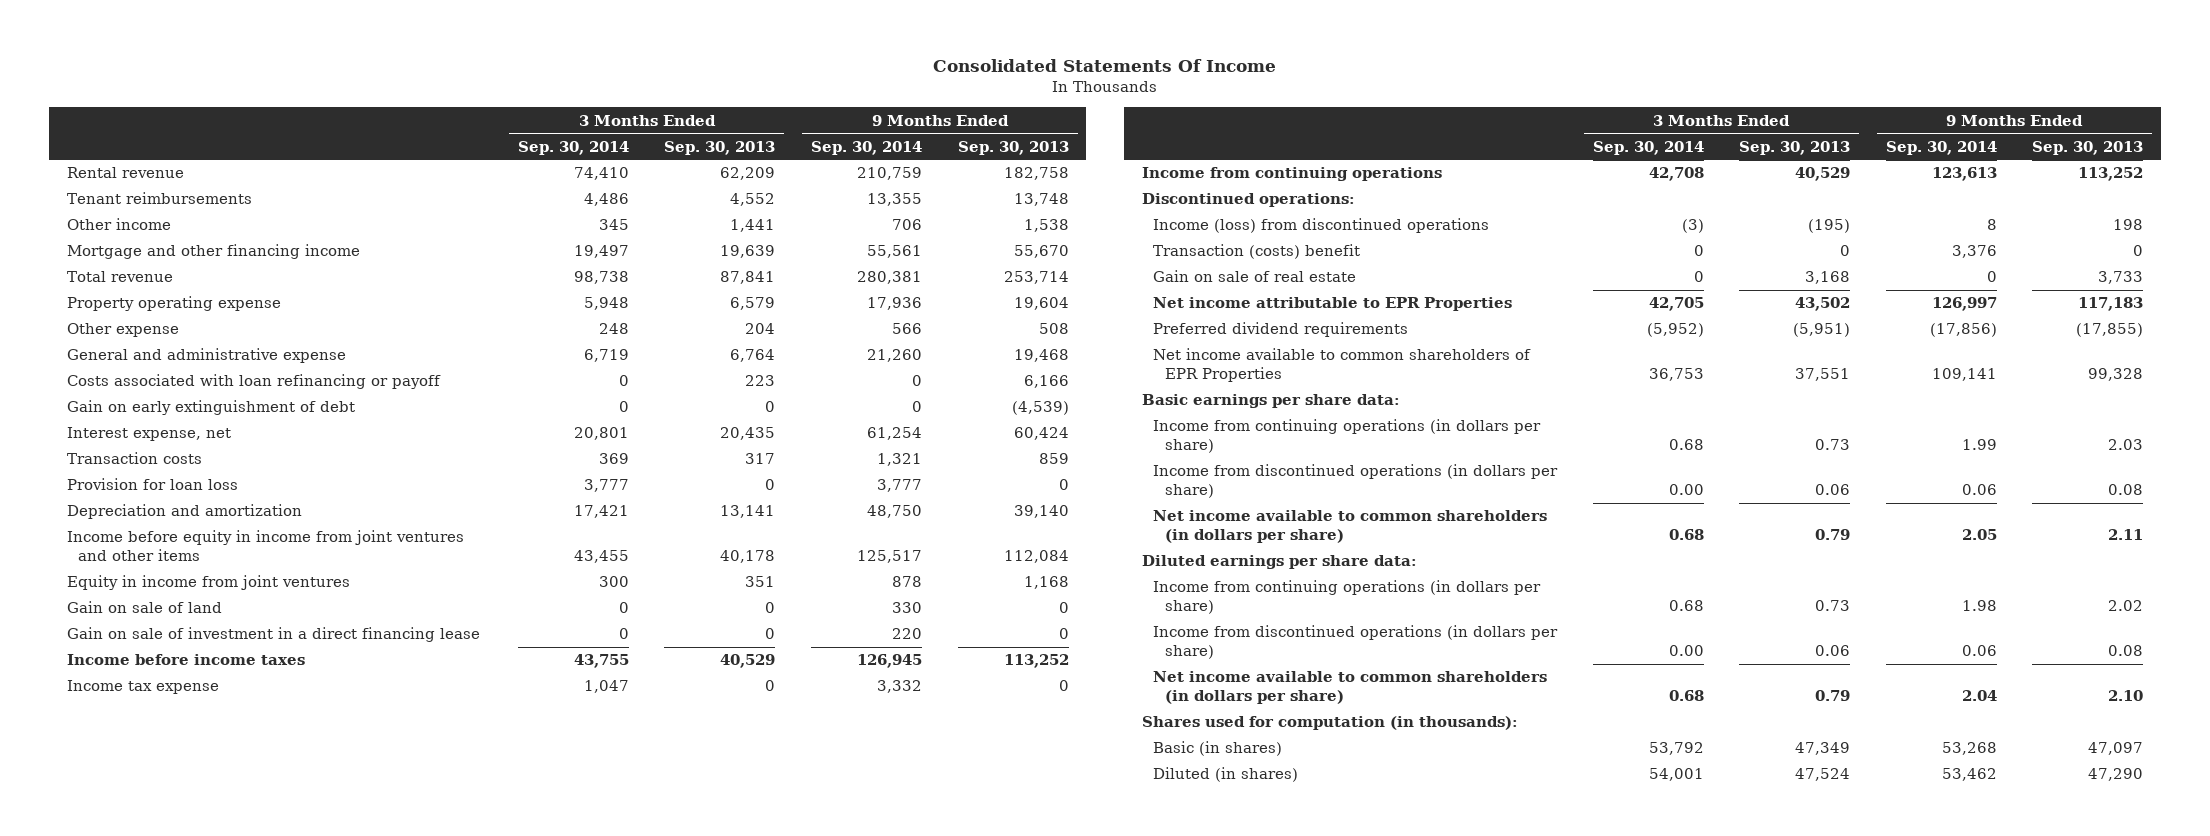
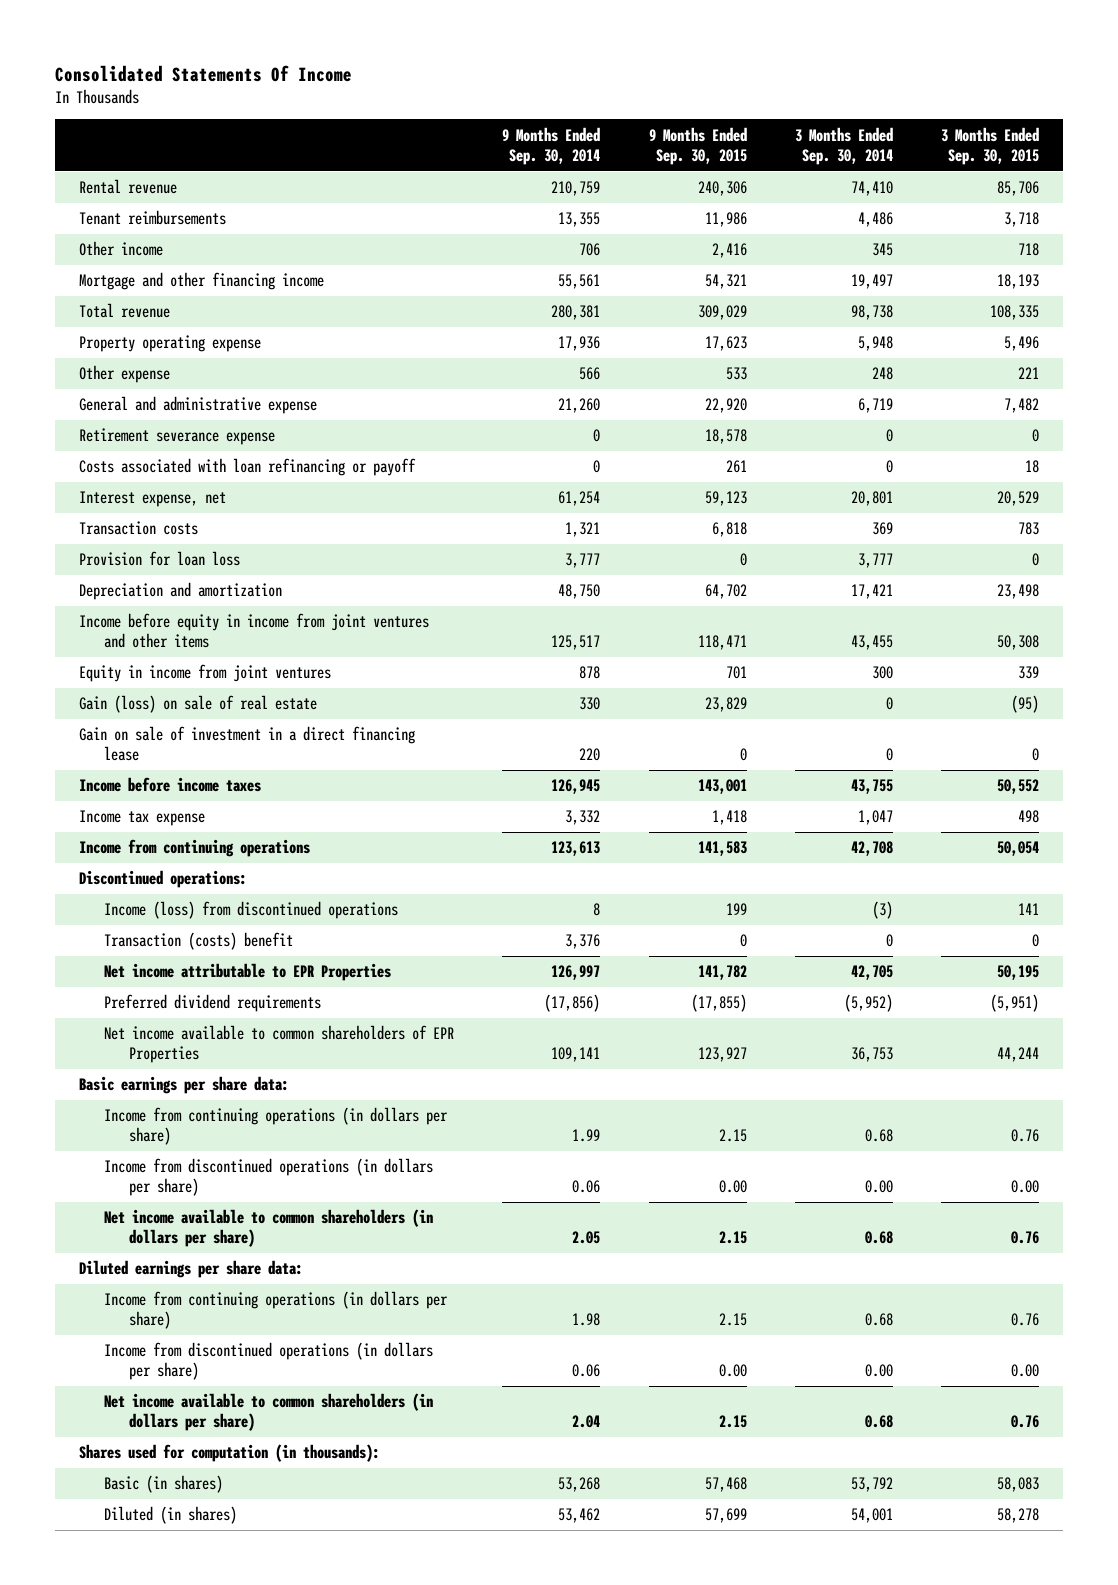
[664,140,776,155] Sep. 30, 2013 -> none
[957,140,1069,155] Sep. 30, 2013 -> none
none -> [648,126,747,165] 9 Months Ended Sep. 30, 2015
none -> [941,126,1040,165] 3 Months Ended Sep. 30, 2015
none -> [79,428,276,446] Retirement severance expense
[66,400,355,416] Gain on early extinguishment of debt -> none
[66,601,222,614] Gain on sale of land -> [79,695,318,714] Gain (loss) on sale of real estate
[1153,270,1357,283] Gain on sale of real estate -> none

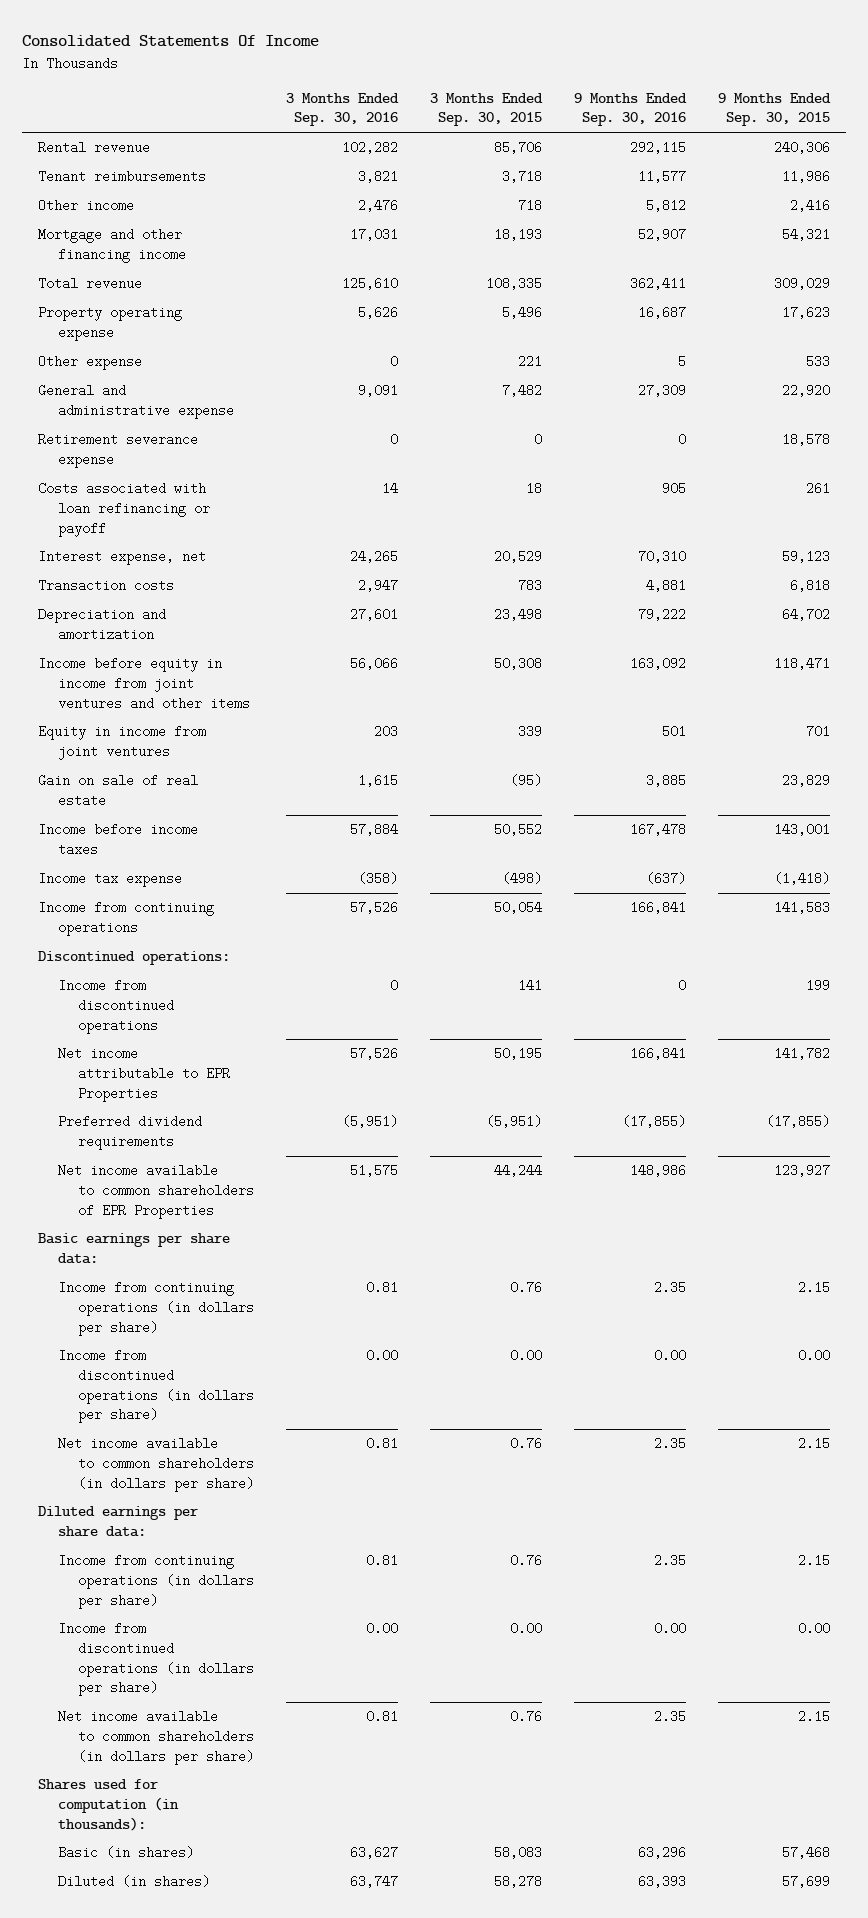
[502,126,601,165] 9 Months Ended Sep. 30, 2014 -> none
[794,126,893,165] 3 Months Ended Sep. 30, 2014 -> none
none -> [286,92,400,127] 3 Months Ended Sep. 30, 2016
none -> [574,92,688,127] 9 Months Ended Sep. 30, 2016
[79,551,241,567] Provision for loan loss -> none
[79,726,416,762] Gain on sale of investment in a direct financing lease -> none
[79,695,318,714] Gain (loss) on sale of real estate -> [37,774,198,808] Gain on sale of real estate
[711,810,747,826] 1,418 -> [774,872,831,886] (1,418)
[1018,810,1040,824] 498 -> [502,872,543,886] (498)
[103,932,293,951] Transaction (costs) benefit -> none
[103,901,398,920] Income (loss) from discontinued operations -> [57,979,175,1034] Income from discontinued operations

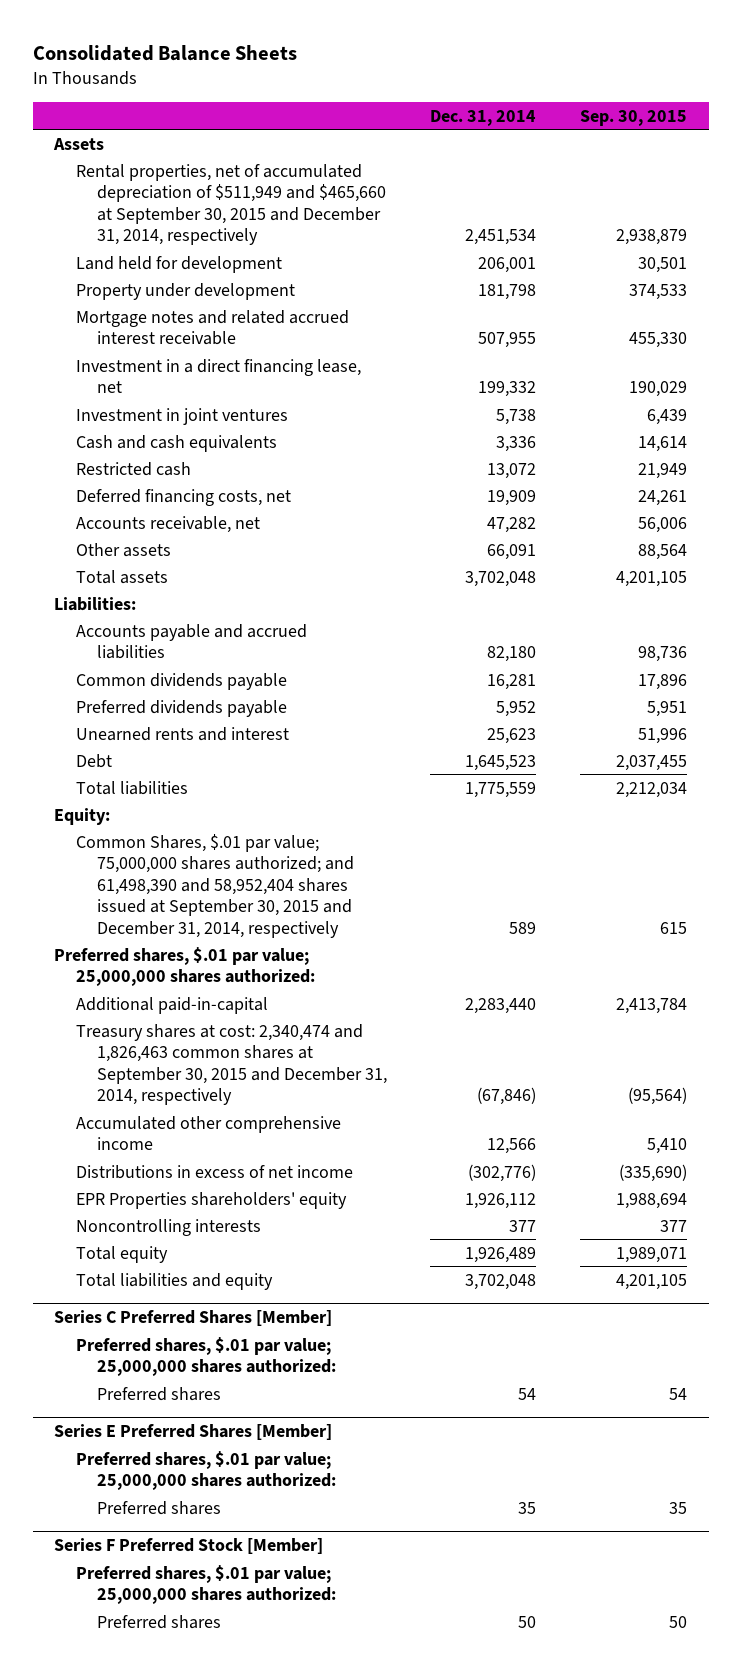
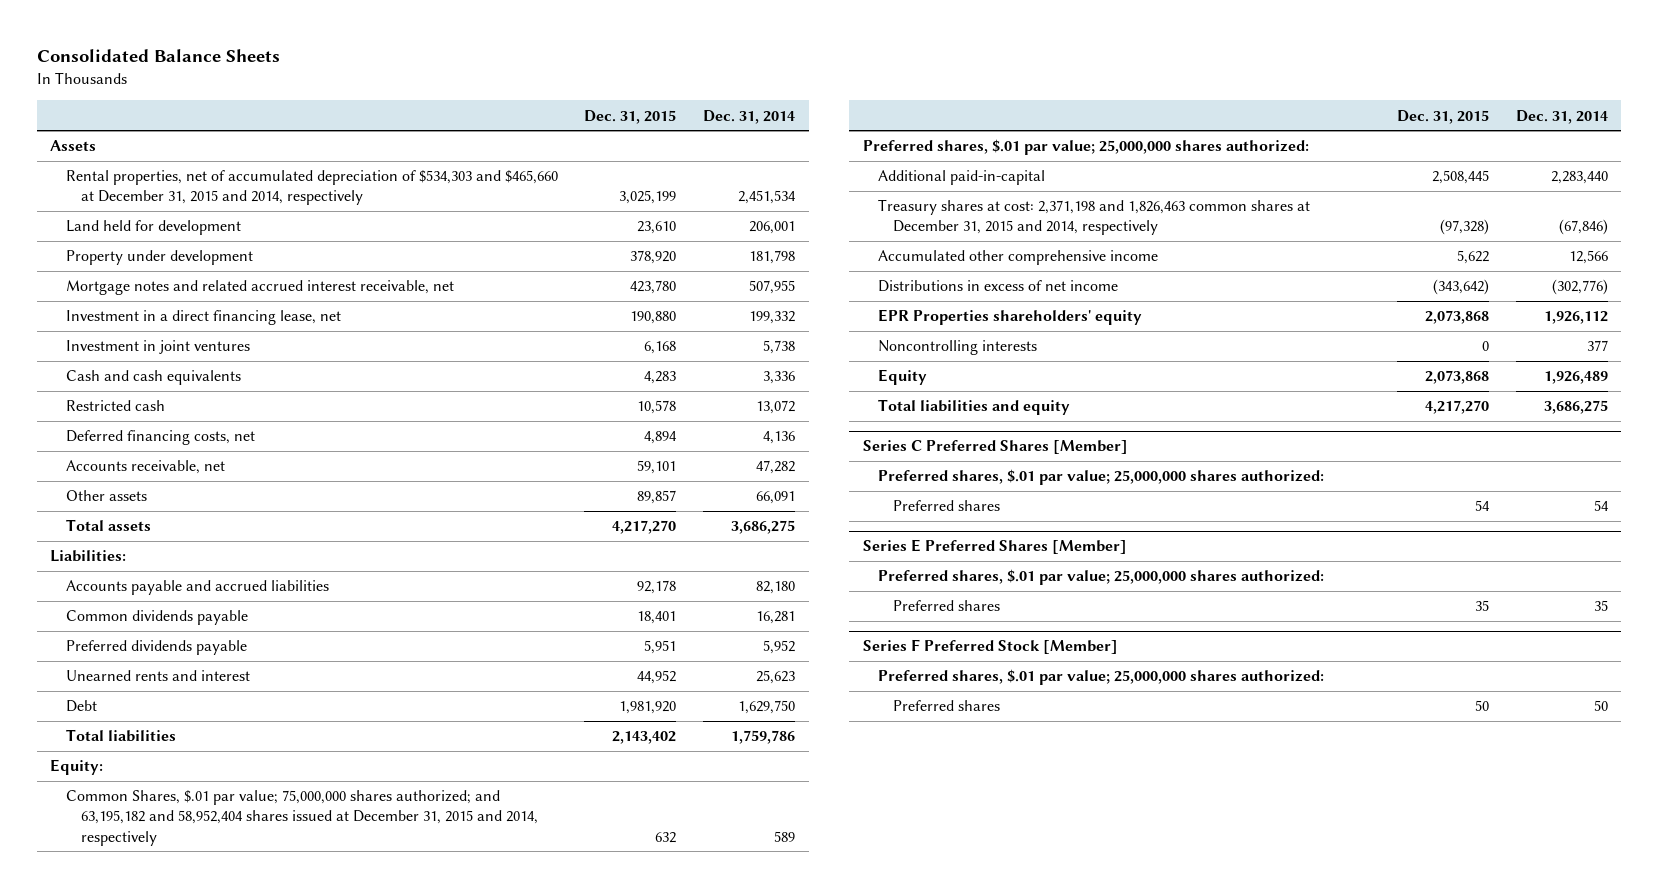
[579,109,687,126] Sep. 30, 2015 -> none
none -> [584,109,677,124] Dec. 31, 2015
[75,163,386,246] Rental properties, net of accumulated depreciation of $511,949 and $465,660 at September 30, 2015 and December 31, 2014, respectively -> [65,170,558,206] Rental properties, net of accumulated depreciation of $534,303 and $465,660 at December 31, 2015 and 2014, respectively
[75,309,349,346] Mortgage notes and related accrued interest receivable -> [65,280,454,296] Mortgage notes and related accrued interest receivable, net
[487,489,537,506] 19,909 -> [763,431,796,445] 4,136
[465,570,537,587] 3,702,048 -> [731,520,796,535] 3,686,275
[465,754,537,771] 1,645,523 -> [738,700,796,715] 1,629,750
[465,781,537,798] 1,775,559 -> [731,730,796,745] 1,759,786
[75,833,354,938] Common Shares, $.01 par value; 75,000,000 shares authorized; and 61,498,390 and 58,952,404 shares issued at September 30, 2015 and December 31, 2014, respectively -> [65,790,538,846] Common Shares, $.01 par value; 75,000,000 shares authorized; and 63,195,182 and 58,952,404 shares issued at December 31, 2015 and 2014, respectively
[75,1023,387,1106] Treasury shares at cost: 2,340,474 and 1,826,463 common shares at September 30, 2015 and December 31, 2014, respectively -> [877,199,1310,236] Treasury shares at cost: 2,371,198 and 1,826,463 common shares at December 31, 2015 and 2014, respectively
[75,1245,168,1263] Total equity -> [877,369,927,386] Equity
[465,1273,537,1290] 3,702,048 -> [1543,400,1608,415] 3,686,275

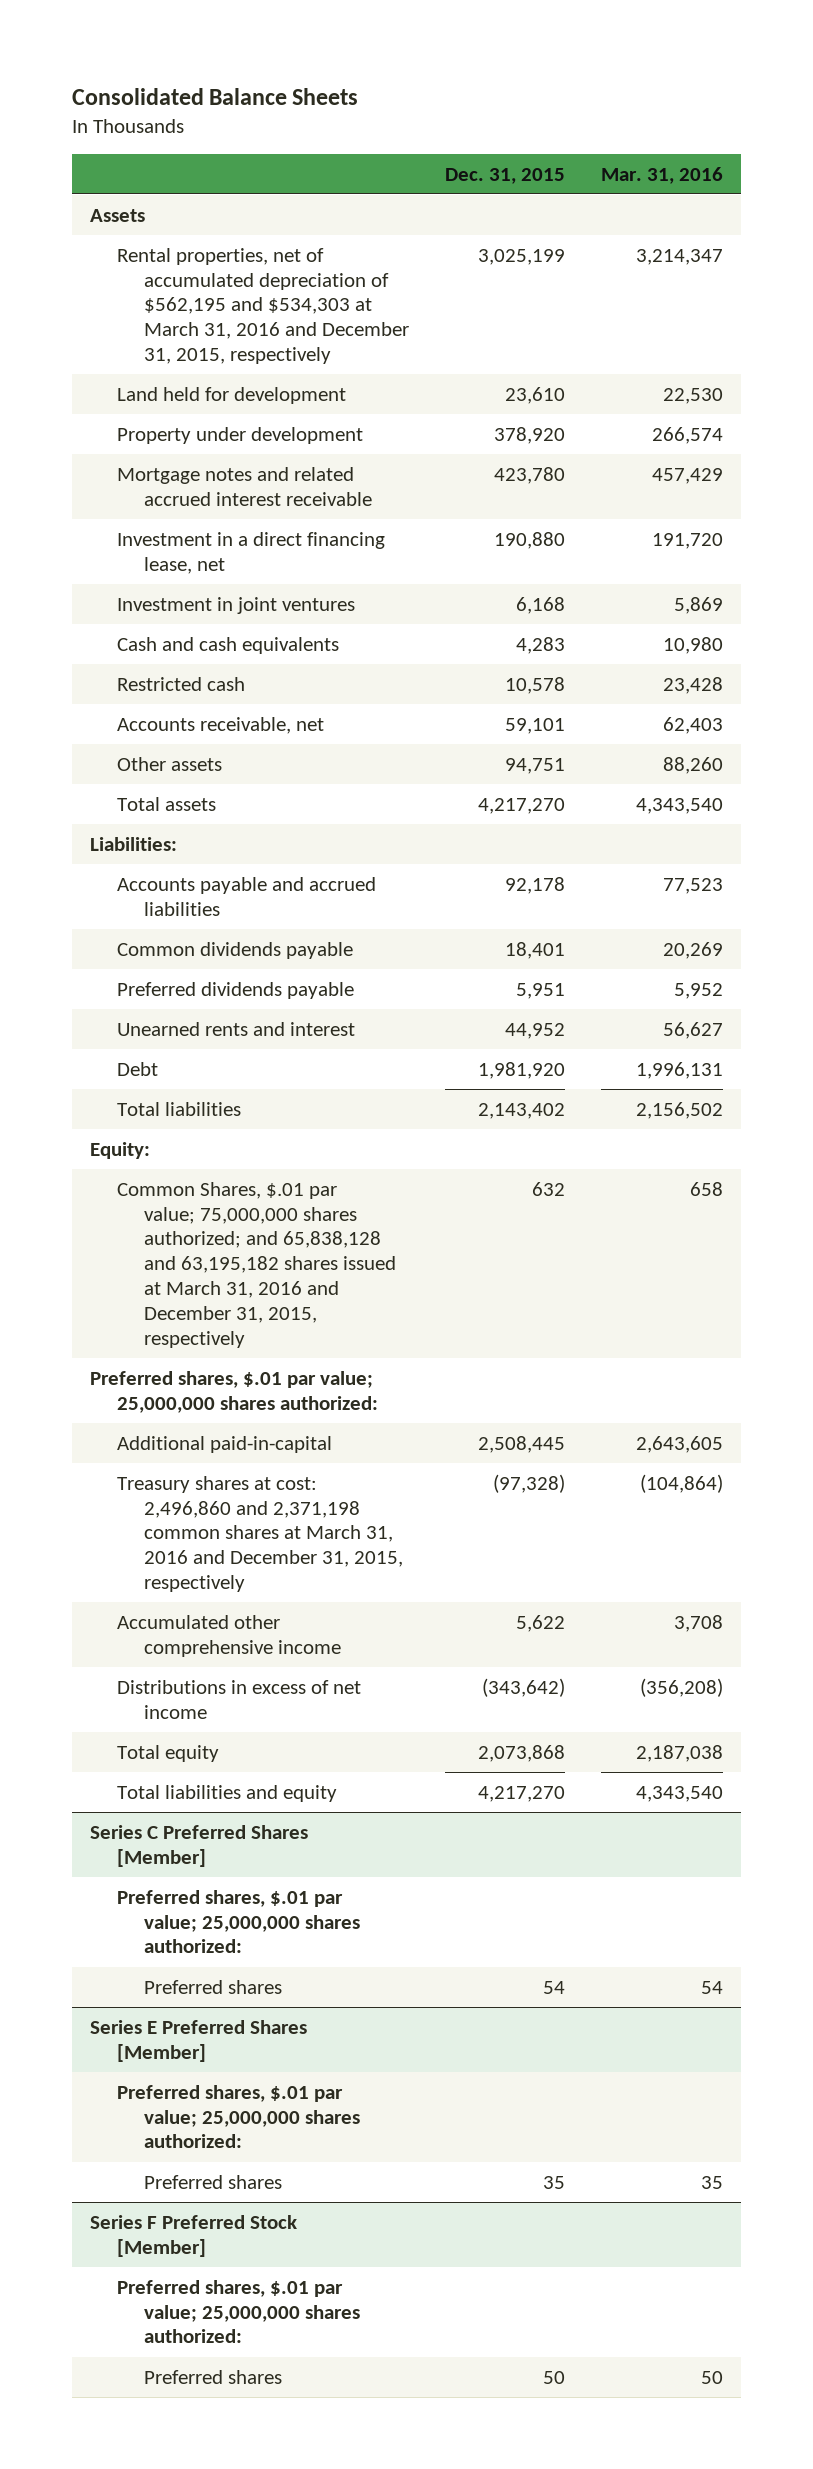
[703,109,796,124] Dec. 31, 2014 -> none
none -> [600,166,723,184] Mar. 31, 2016
[65,170,558,206] Rental properties, net of accumulated depreciation of $534,303 and $465,660 at December 31, 2015 and 2014, respectively -> [117,247,410,365] Rental properties, net of accumulated depreciation of $562,195 and $534,303 at March 31, 2016 and December 31, 2015, respectively
[65,280,454,296] Mortgage notes and related accrued interest receivable, net -> [117,466,373,506] Mortgage notes and related accrued interest receivable
[65,430,255,446] Deferred financing costs, net -> none
[637,490,677,505] 89,857 -> [505,757,566,774] 94,751
[65,790,538,846] Common Shares, $.01 par value; 75,000,000 shares authorized; and 63,195,182 and 58,952,404 shares issued at December 31, 2015 and 2014, respectively -> [117,1181,397,1348] Common Shares, $.01 par value; 75,000,000 shares authorized; and 65,838,128 and 63,195,182 shares issued at March 31, 2016 and December 31, 2015, respectively
[877,199,1310,236] Treasury shares at cost: 2,371,198 and 1,826,463 common shares at December 31, 2015 and 2014, respectively -> [117,1475,404,1593] Treasury shares at cost: 2,496,860 and 2,371,198 common shares at March 31, 2016 and December 31, 2015, respectively
[877,309,1142,326] EPR Properties shareholders' equity -> none
[877,340,1037,356] Noncontrolling interests -> none
[877,369,927,386] Equity -> [117,1744,220,1762] Total equity

